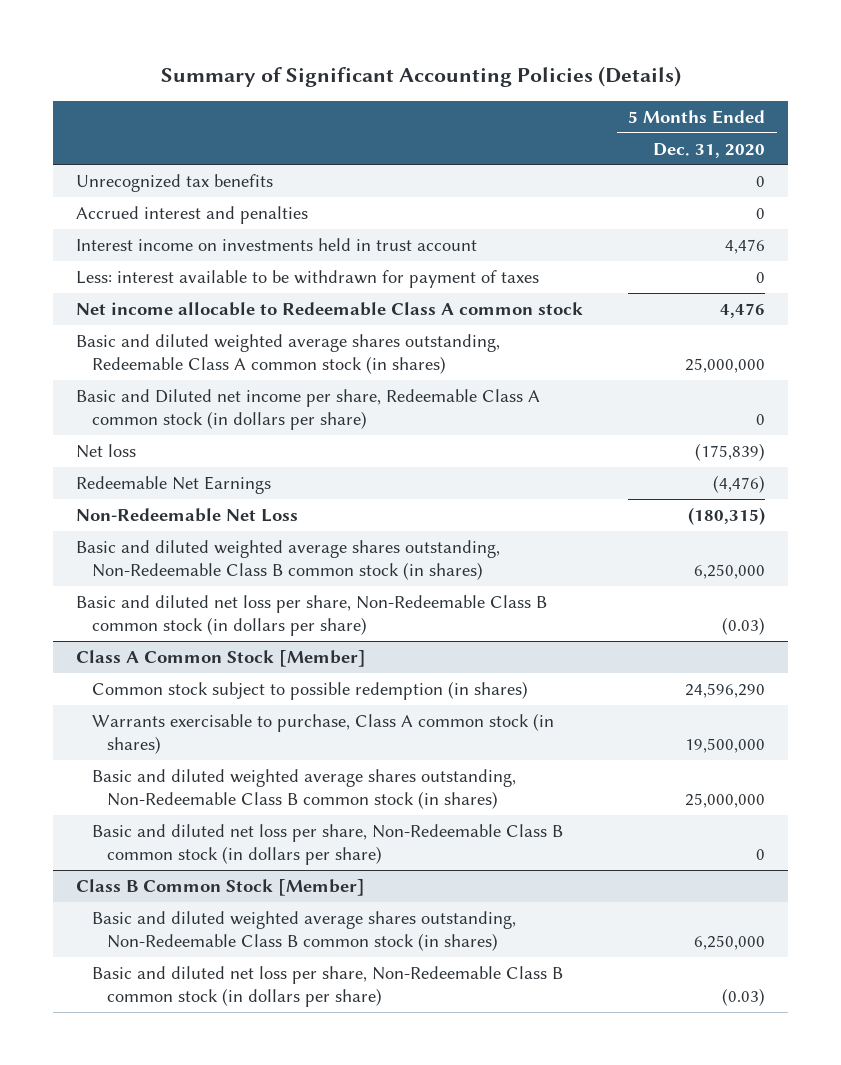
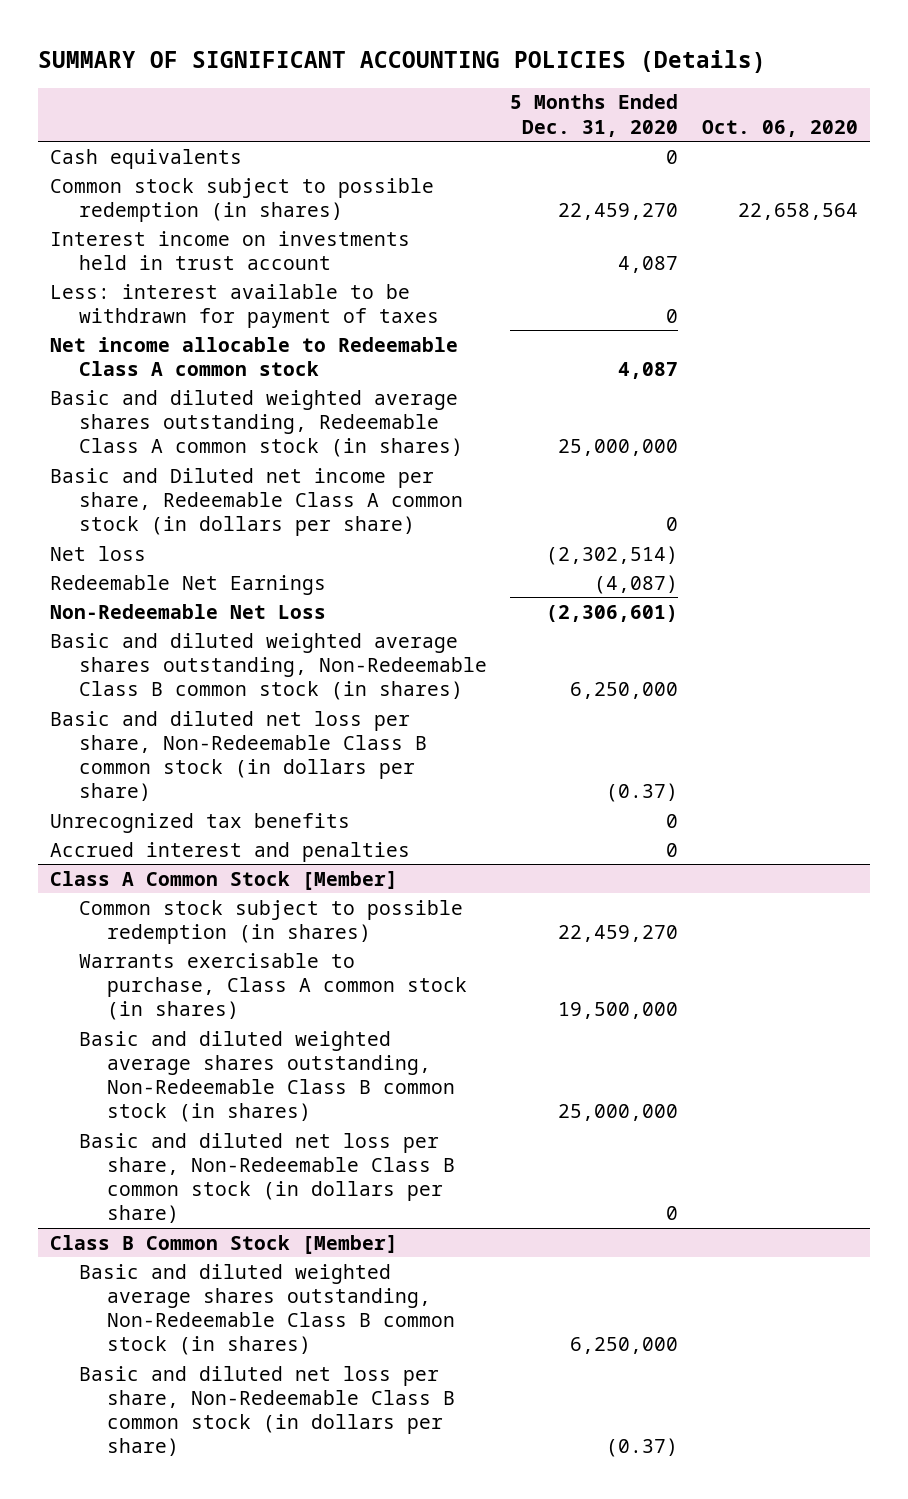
[160,66,681,88] Summary of Significant Accounting Policies (Details) -> [38,50,767,74] SUMMARY OF SIGNIFICANT ACCOUNTING POLICIES (Details)
none -> [702,119,859,137] Oct. 06, 2020
none -> [50,148,243,169] Cash equivalents
none -> [50,177,435,222] Common stock subject to possible redemption (in shares)
[725,238,766,254] 4,476 -> [618,255,679,273] 4,087
[720,302,766,318] 4,476 -> [618,361,679,379] 4,087
[695,442,766,461] (175,839) -> [546,545,679,565] (2,302,514)
[713,474,766,493] (4,476) -> [594,574,679,594] (4,087)
[688,506,766,525] (180,315) -> [546,604,679,622] (2,306,601)
[722,617,766,636] (0.03) -> [606,782,679,802] (0.37)
[76,173,274,192] Unrecognized tax benefits -> [50,812,351,833] Unrecognized tax benefits
[76,205,309,224] Accrued interest and penalties -> [50,841,411,862] Accrued interest and penalties
[685,682,766,698] 24,596,290 -> [558,924,679,942] 22,459,270
[722,988,766,1007] (0.03) -> [606,1437,679,1457] (0.37)

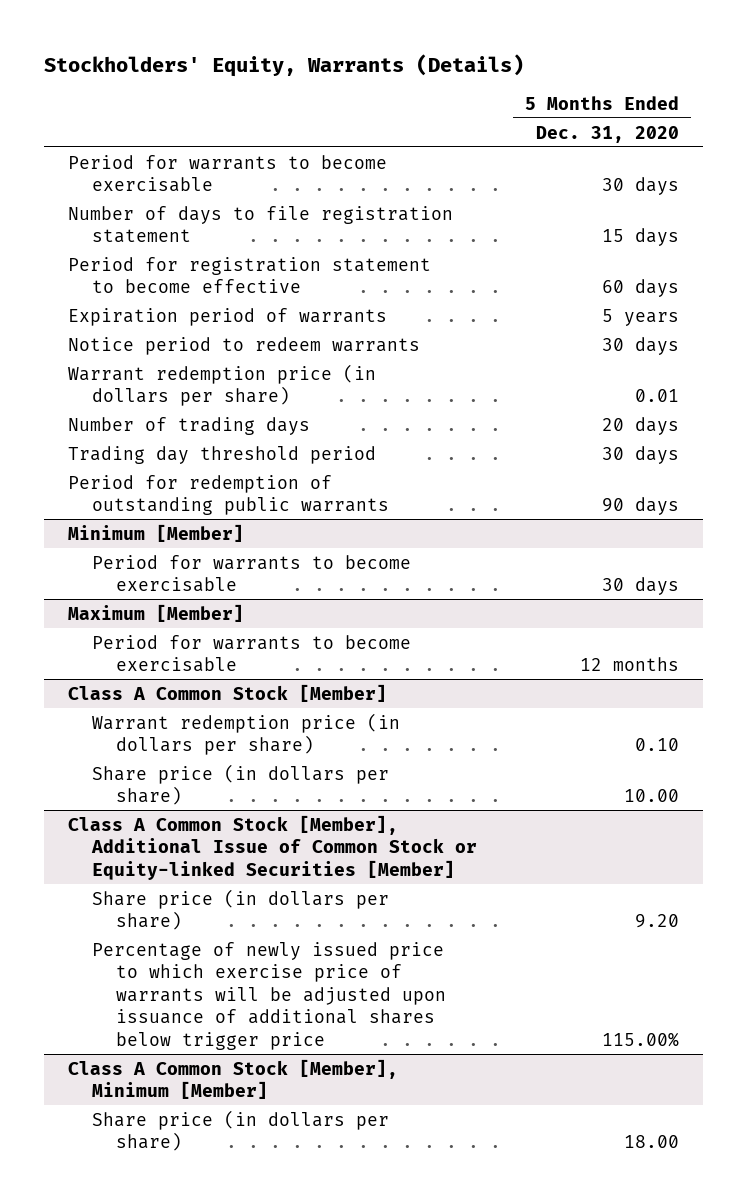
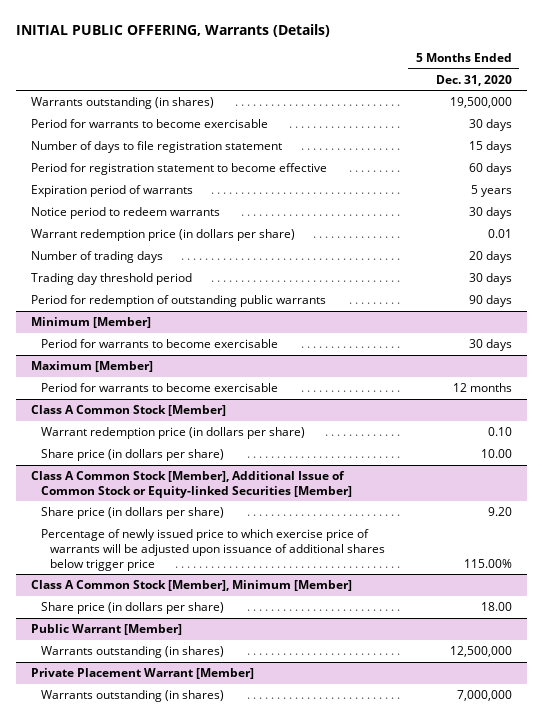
[44,53,525,77] Stockholders' Equity, Warrants (Details) -> [16,23,331,37] INITIAL PUBLIC OFFERING, Warrants (Details)
none -> [31,97,215,110] Warrants outstanding (in shares)
none -> [31,624,183,636] Public Warrant [Member]
none -> [40,646,224,659] Warrants outstanding (in shares)
none -> [31,668,255,680] Private Placement Warrant [Member]
none -> [40,690,224,703] Warrants outstanding (in shares)

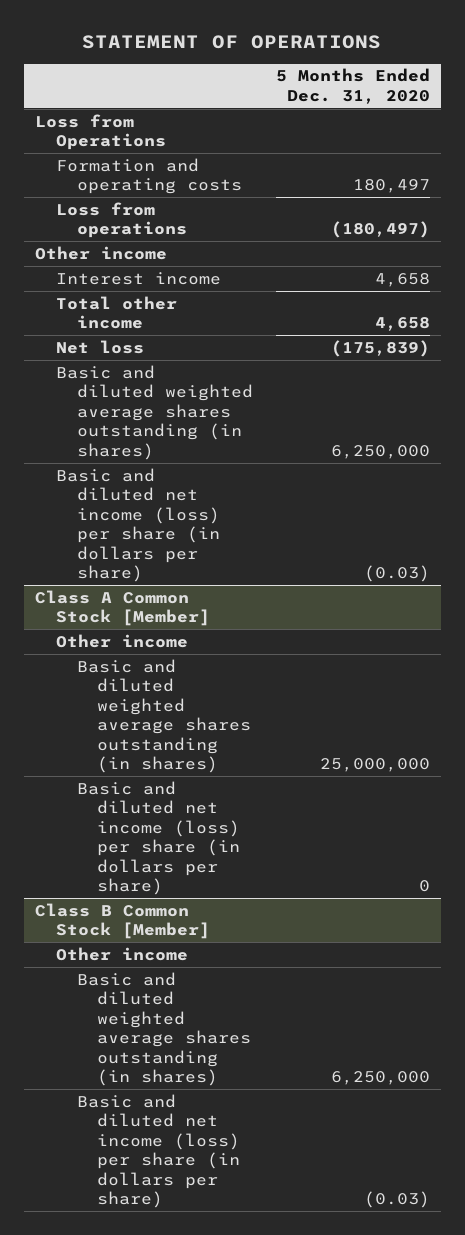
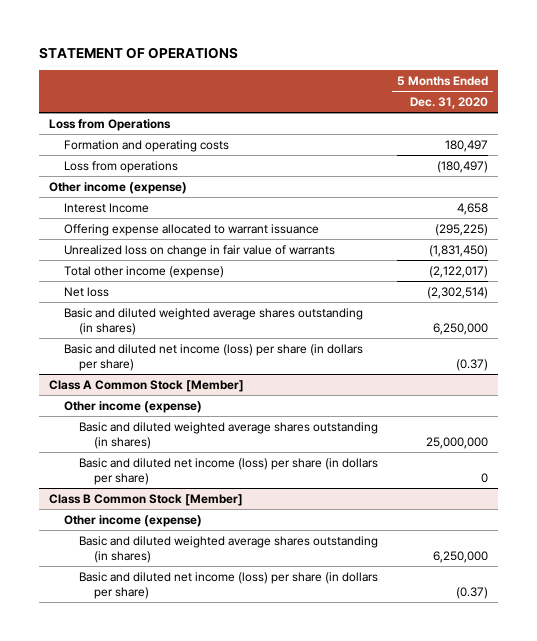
[35,245,168,260] Other income -> [48,181,187,194] Other income (expense)
[56,271,222,285] Interest income -> [63,202,149,213] Interest Income
none -> [63,223,319,236] Offering expense allocated to warrant issuance
none -> [63,244,335,257] Unrealized loss on change in fair value of warrants
[56,295,178,330] Total other income -> [63,265,224,278] Total other income (expense)
[374,317,430,332] 4,658 -> [429,265,489,278] (2,122,017)
[330,339,430,357] (175,839) -> [427,286,489,299] (2,302,514)
[363,565,430,583] (0.03) -> [456,358,489,371] (0.37)
[56,633,189,648] Other income -> [63,400,202,413] Other income (expense)
[56,946,189,961] Other income -> [63,514,202,527] Other income (expense)
[363,1191,430,1209] (0.03) -> [456,586,489,599] (0.37)

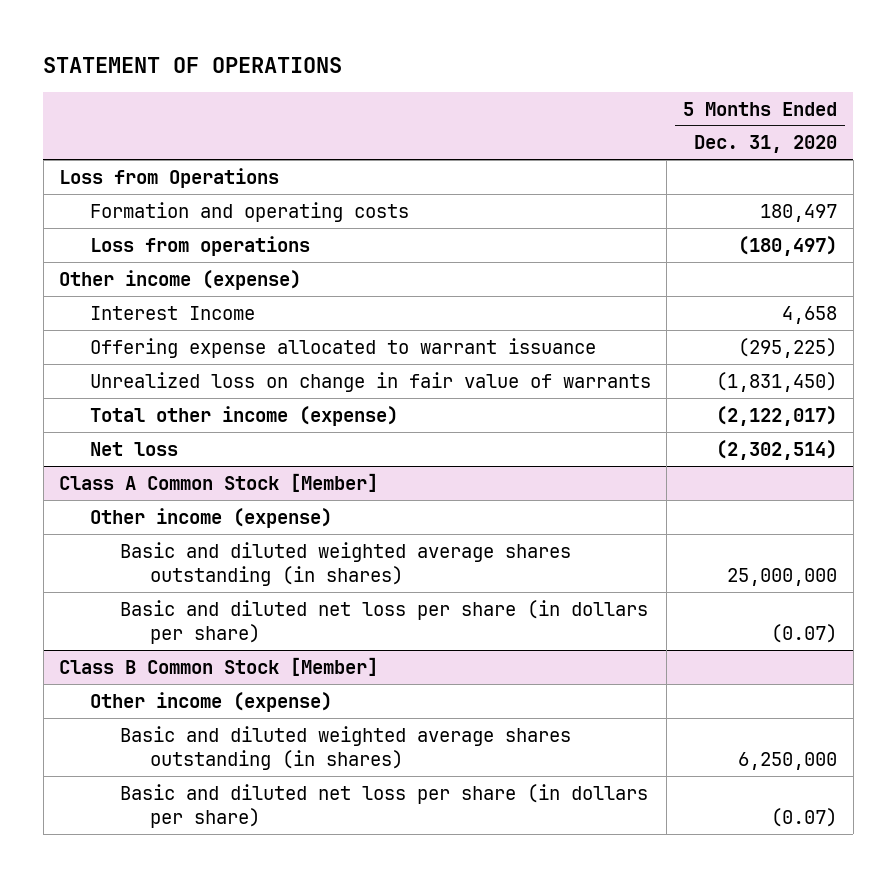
[63,307,363,335] Basic and diluted weighted average shares outstanding (in shares) -> none
[63,343,363,371] Basic and diluted net income (loss) per share (in dollars per share) -> none
[78,457,378,485] Basic and diluted net income (loss) per share (in dollars per share) -> [119,599,648,645] Basic and diluted net loss per share (in dollars per share)
[481,472,489,483] 0 -> [770,624,837,644] (0.07)
[78,571,378,599] Basic and diluted net income (loss) per share (in dollars per share) -> [119,783,648,829] Basic and diluted net loss per share (in dollars per share)
[456,586,489,599] (0.37) -> [770,808,837,828] (0.07)

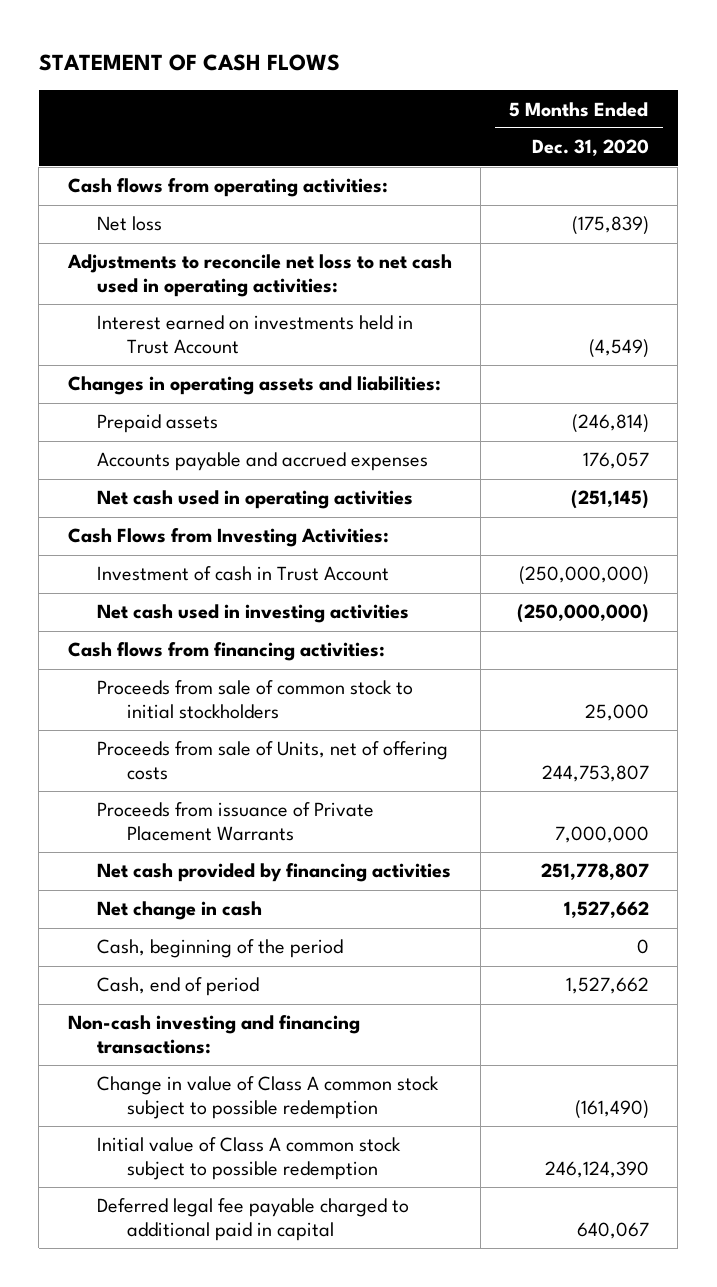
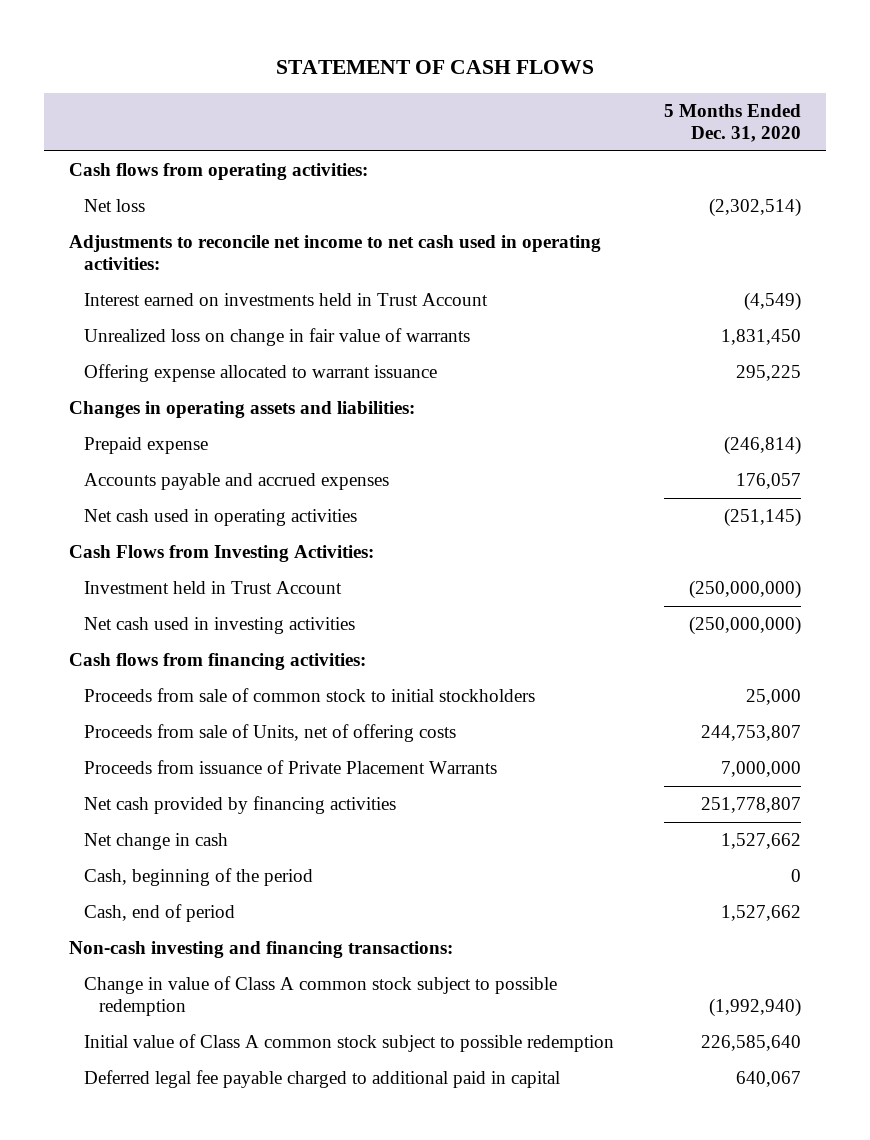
[571,216,649,236] (175,839) -> [708,198,801,218] (2,302,514)
[66,254,452,297] Adjustments to reconcile net loss to net cash used in operating activities: -> [69,235,602,271] Adjustments to reconcile net income to net cash used in operating activities:
none -> [84,328,471,347] Unrealized loss on change in fair value of warrants
none -> [84,364,438,383] Offering expense allocated to warrant issuance
[97,414,219,434] Prepaid assets -> [84,437,209,455] Prepaid expense
[97,566,390,582] Investment of cash in Trust Account -> [84,581,343,595] Investment held in Trust Account
[574,1099,649,1119] (161,490) -> [708,998,801,1018] (1,992,940)
[544,1160,649,1178] 246,124,390 -> [700,1035,801,1052] 226,585,640

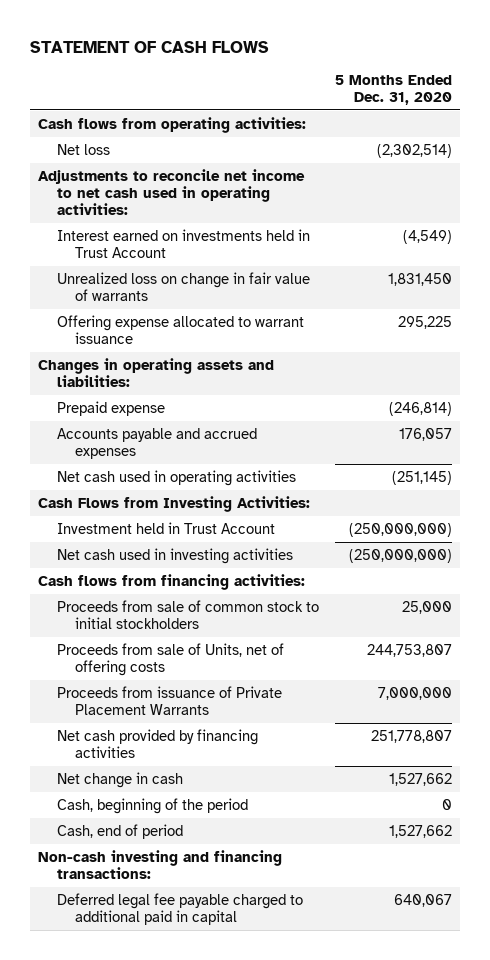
[84,976,558,1017] Change in value of Class A common stock subject to possible redemption -> none
[84,1034,615,1053] Initial value of Class A common stock subject to possible redemption -> none

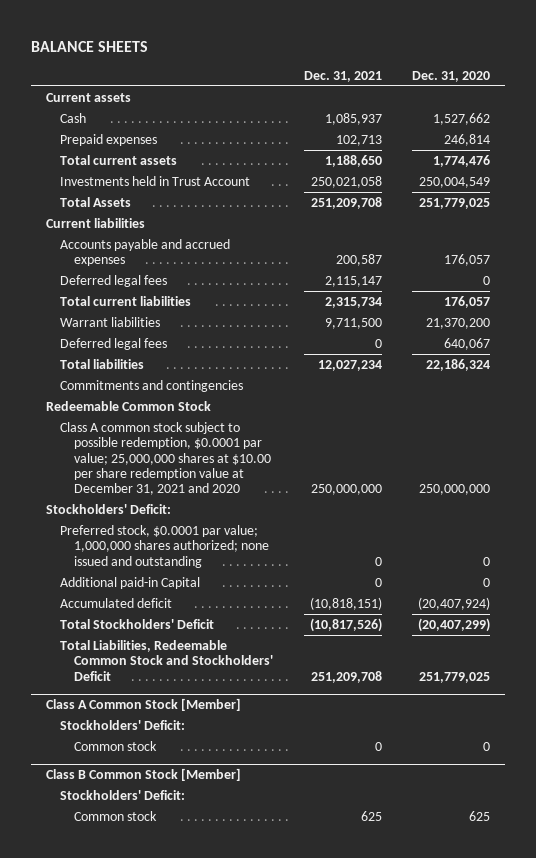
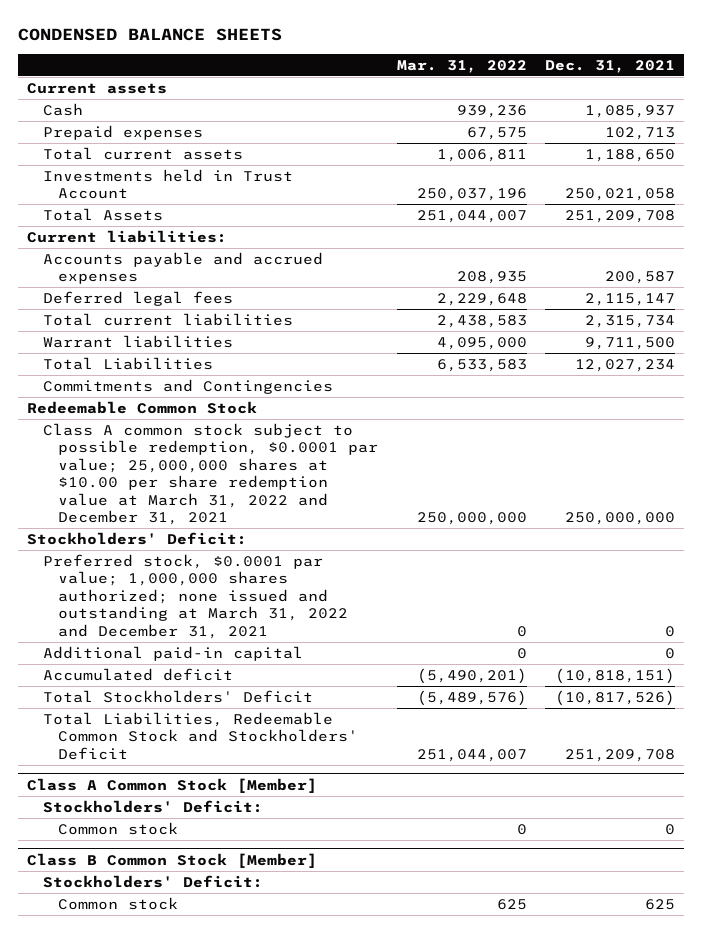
[30,40,148,52] BALANCE SHEETS -> [17,27,282,41] CONDENSED BALANCE SHEETS
[411,70,490,82] Dec. 31, 2020 -> none
none -> [396,59,527,73] Mar. 31, 2022
[45,217,145,228] Current liabilities -> [27,229,228,243] Current liabilities:
[60,337,168,350] Deferred legal fees -> none
[60,358,145,369] Total liabilities -> [42,356,213,370] Total Liabilities
[60,379,244,392] Commitments and contingencies -> [42,378,333,394] Commitments and Contingencies
[60,421,272,496] Class A common stock subject to possible redemption, $0.0001 par value; 25,000,000 shares at $10.00 per share redemption value at December 31, 2021 and 2020 -> [42,422,379,526] Class A common stock subject to possible redemption, $0.0001 par value; 25,000,000 shares at $10.00 per share redemption value at March 31, 2022 and December 31, 2021
[60,524,270,568] Preferred stock, $0.0001 par value; 1,000,000 shares authorized; none issued and outstanding -> [42,553,349,639] Preferred stock, $0.0001 par value; 1,000,000 shares authorized; none issued and outstanding at March 31, 2022 and December 31, 2021
[60,576,201,589] Additional paid-in Capital -> [42,645,303,661] Additional paid-in capital

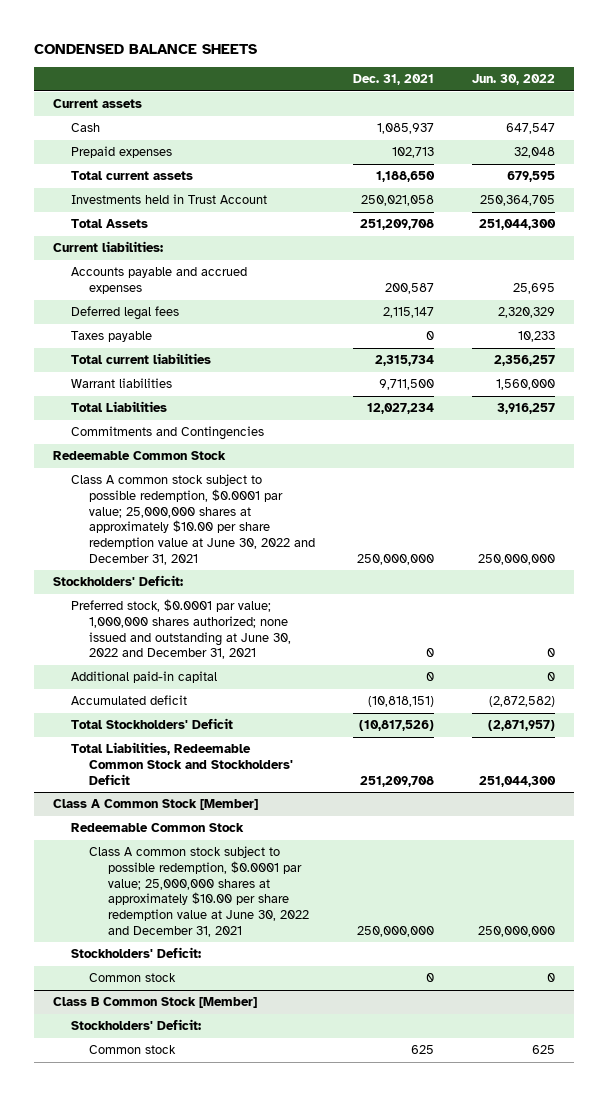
[396,59,527,73] Mar. 31, 2022 -> none
none -> [471,73,555,85] Jun. 30, 2022
none -> [70,331,152,343] Taxes payable
[42,422,379,526] Class A common stock subject to possible redemption, $0.0001 par value; 25,000,000 shares at $10.00 per share redemption value at March 31, 2022 and December 31, 2021 -> [70,474,316,565] Class A common stock subject to possible redemption, $0.0001 par value; 25,000,000 shares at approximately $10.00 per share redemption value at June 30, 2022 and December 31, 2021
[42,553,349,639] Preferred stock, $0.0001 par value; 1,000,000 shares authorized; none issued and outstanding at March 31, 2022 and December 31, 2021 -> [70,599,292,660] Preferred stock, $0.0001 par value; 1,000,000 shares authorized; none issued and outstanding at June 30, 2022 and December 31, 2021
none -> [70,823,244,833] Redeemable Common Stock
none -> [89,846,309,937] Class A common stock subject to possible redemption, $0.0001 par value; 25,000,000 shares at approximately $10.00 per share redemption value at June 30, 2022 and December 31, 2021

